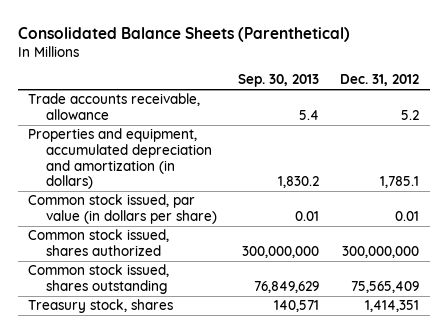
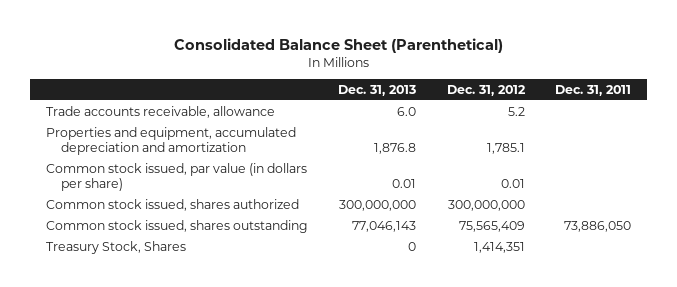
[17,26,350,42] Consolidated Balance Sheets (Parenthetical) -> [173,37,503,53] Consolidated Balance Sheet (Parenthetical)
[238,74,320,88] Sep. 30, 2013 -> none
none -> [338,84,417,96] Dec. 31, 2013
none -> [555,84,632,96] Dec. 31, 2011
[28,128,213,190] Properties and equipment, accumulated depreciation and amortization (in dollars) -> [45,126,296,156] Properties and equipment, accumulated depreciation and amortization
[28,299,174,314] Treasury stock, shares -> [45,240,186,254] Treasury Stock, Shares

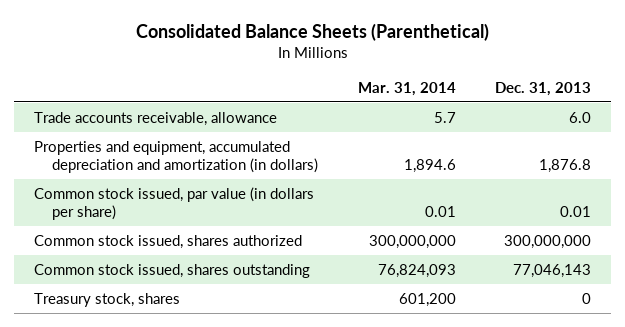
[173,37,503,53] Consolidated Balance Sheet (Parenthetical) -> [135,22,489,41] Consolidated Balance Sheets (Parenthetical)
[446,84,526,96] Dec. 31, 2012 -> none
[555,84,632,96] Dec. 31, 2011 -> none
none -> [357,81,456,96] Mar. 31, 2014
[45,126,296,156] Properties and equipment, accumulated depreciation and amortization -> [33,140,318,174] Properties and equipment, accumulated depreciation and amortization (in dollars)
[45,240,186,254] Treasury Stock, Shares -> [33,292,180,307] Treasury stock, shares

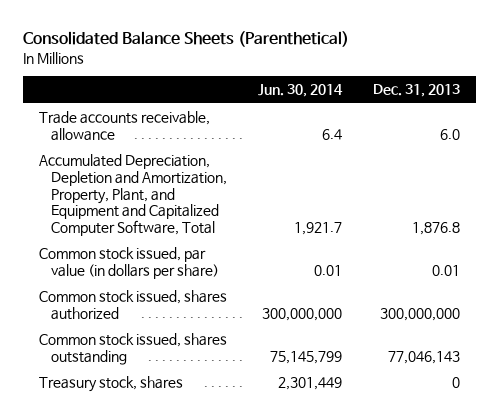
[357,81,456,96] Mar. 31, 2014 -> none
none -> [258,84,344,98] Jun. 30, 2014
[33,140,318,174] Properties and equipment, accumulated depreciation and amortization (in dollars) -> [38,154,228,236] Accumulated Depreciation, Depletion and Amortization, Property, Plant, and Equipment and Capitalized Computer Software, Total

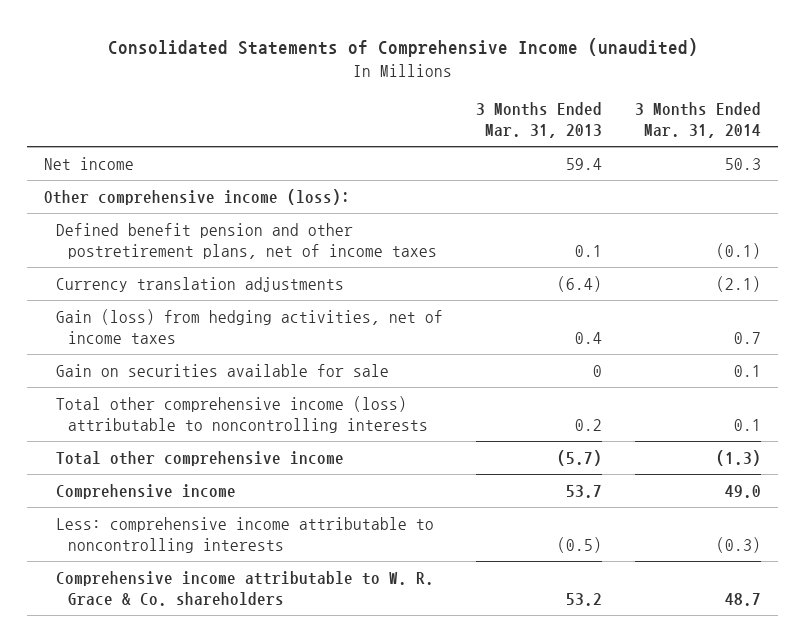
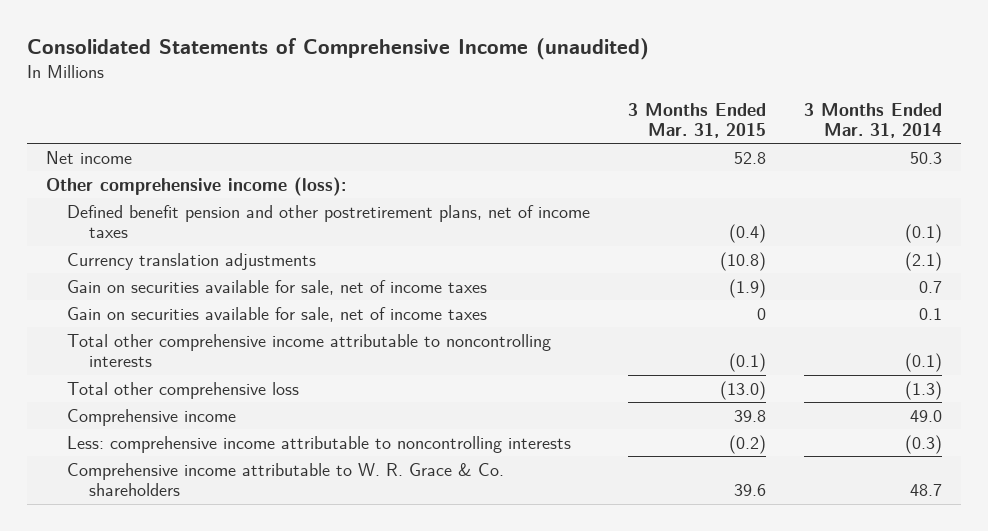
[476,102,603,139] 3 Months Ended Mar. 31, 2013 -> none
none -> [628,102,767,138] 3 Months Ended Mar. 31, 2015
[55,308,443,344] Gain (loss) from hedging activities, net of income taxes -> [67,279,488,295] Gain on securities available for sale, net of income taxes
[55,363,389,377] Gain on securities available for sale -> [67,306,488,322] Gain on securities available for sale, net of income taxes
[55,395,429,433] Total other comprehensive income (loss) attributable to noncontrolling interests -> [67,333,552,368] Total other comprehensive income attributable to noncontrolling interests
[734,418,762,431] 0.1 -> [904,353,942,373] (0.1)
[55,450,344,466] Total other comprehensive income -> [67,381,300,399] Total other comprehensive loss

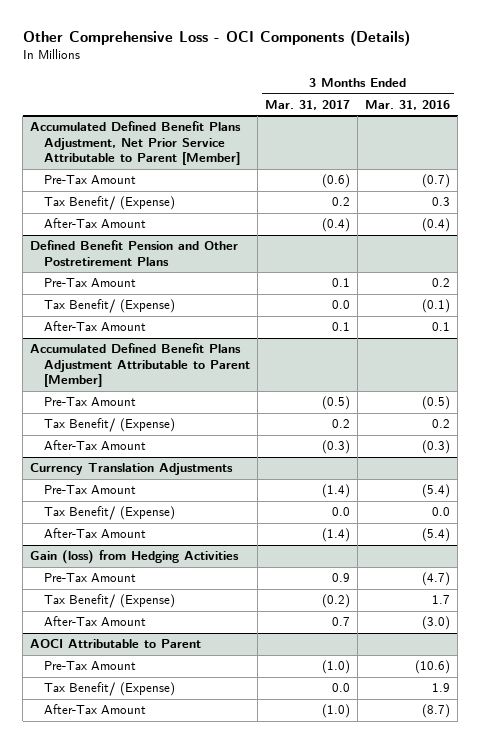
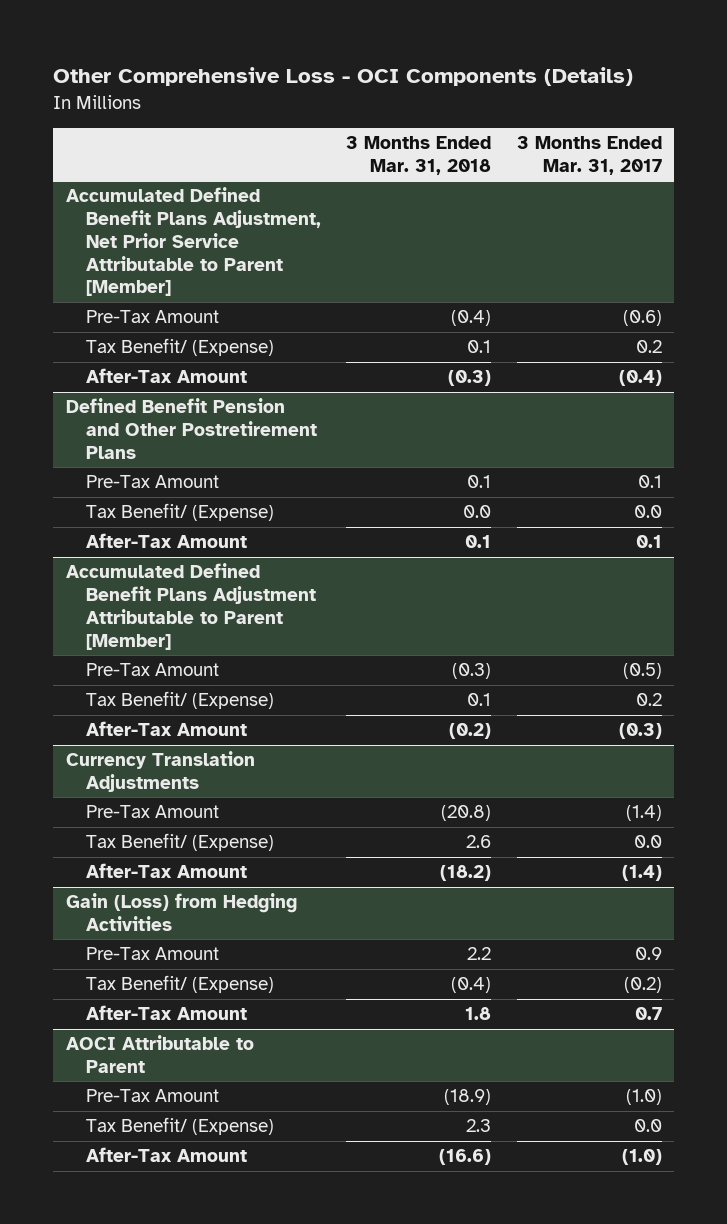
[365,99,451,110] Mar. 31, 2016 -> none
none -> [346,136,492,175] 3 Months Ended Mar. 31, 2018
[30,550,240,565] Gain (loss) from Hedging Activities -> [65,893,297,932] Gain (Loss) from Hedging Activities

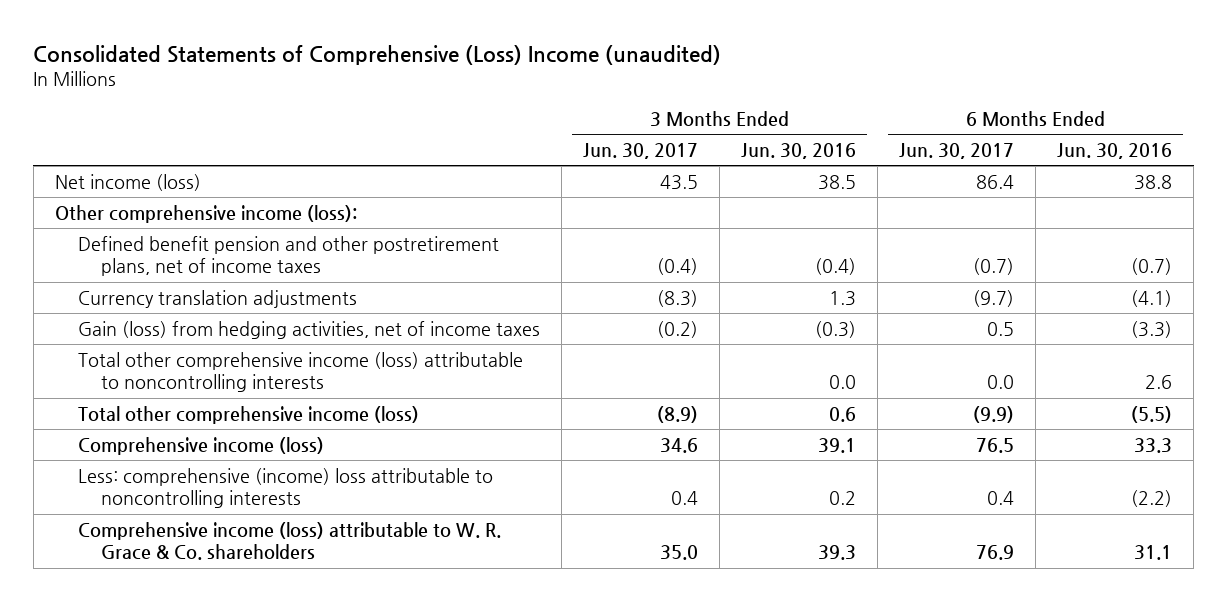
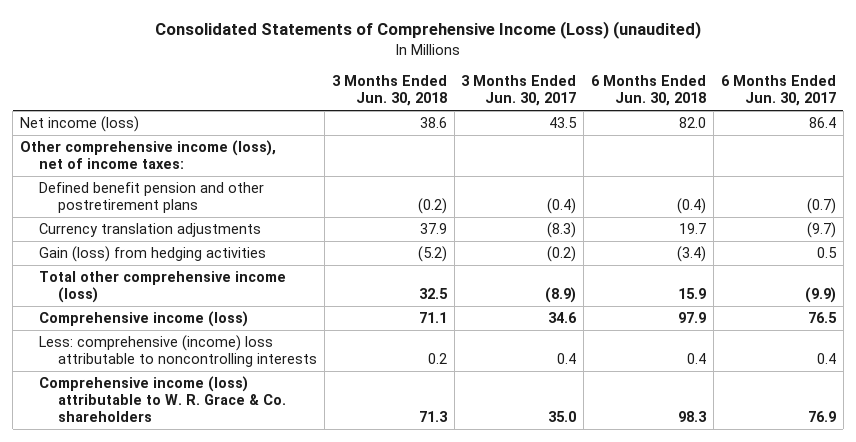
[33,45,722,66] Consolidated Statements of Comprehensive (Loss) Income (unaudited) -> [155,21,702,40] Consolidated Statements of Comprehensive Income (Loss) (unaudited)
[741,142,857,159] Jun. 30, 2016 -> none
[1057,142,1173,159] Jun. 30, 2016 -> none
none -> [331,75,447,107] 3 Months Ended Jun. 30, 2018
none -> [591,75,707,107] 6 Months Ended Jun. 30, 2018
[54,204,357,223] Other comprehensive income (loss): -> [20,140,277,169] Other comprehensive income (loss), net of income taxes:
[78,235,500,277] Defined benefit pension and other postretirement plans, net of income taxes -> [39,182,265,213] Defined benefit pension and other postretirement plans
[78,351,524,393] Total other comprehensive income (loss) attributable to noncontrolling interests -> none
[78,320,541,339] Gain (loss) from hedging activities, net of income taxes -> [39,246,267,263] Gain (loss) from hedging activities

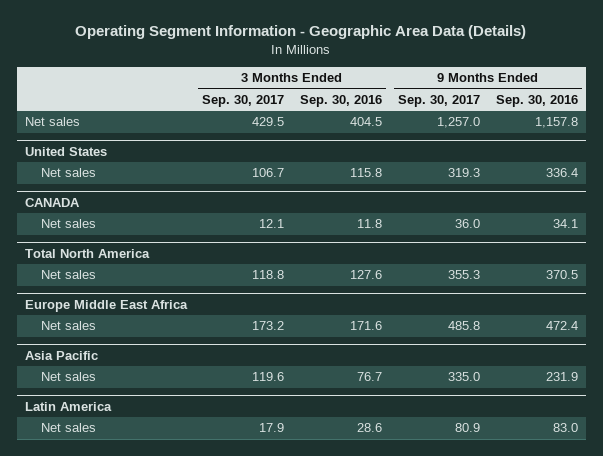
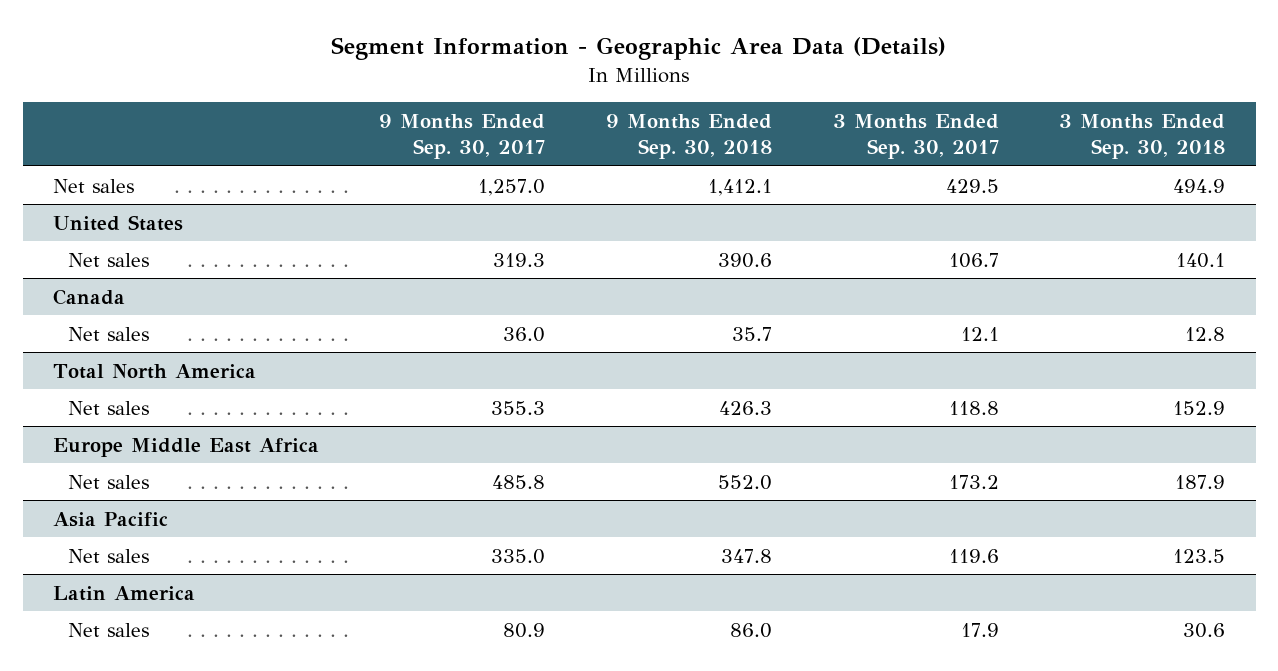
[75,25,527,40] Operating Segment Information - Geographic Area Data (Details) -> [331,37,947,61] Segment Information - Geographic Area Data (Details)
[300,94,383,107] Sep. 30, 2016 -> none
[496,94,579,107] Sep. 30, 2016 -> none
none -> [606,113,773,160] 9 Months Ended Sep. 30, 2018
none -> [1059,113,1226,160] 3 Months Ended Sep. 30, 2018
[24,197,80,207] CANADA -> [52,288,125,305] Canada

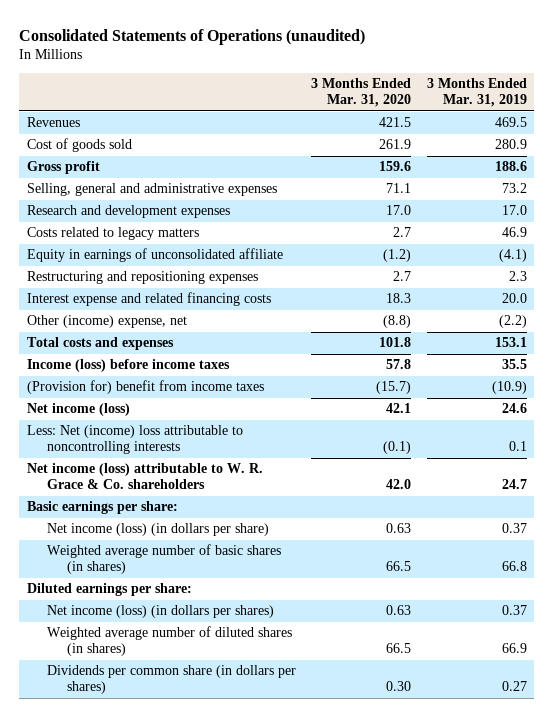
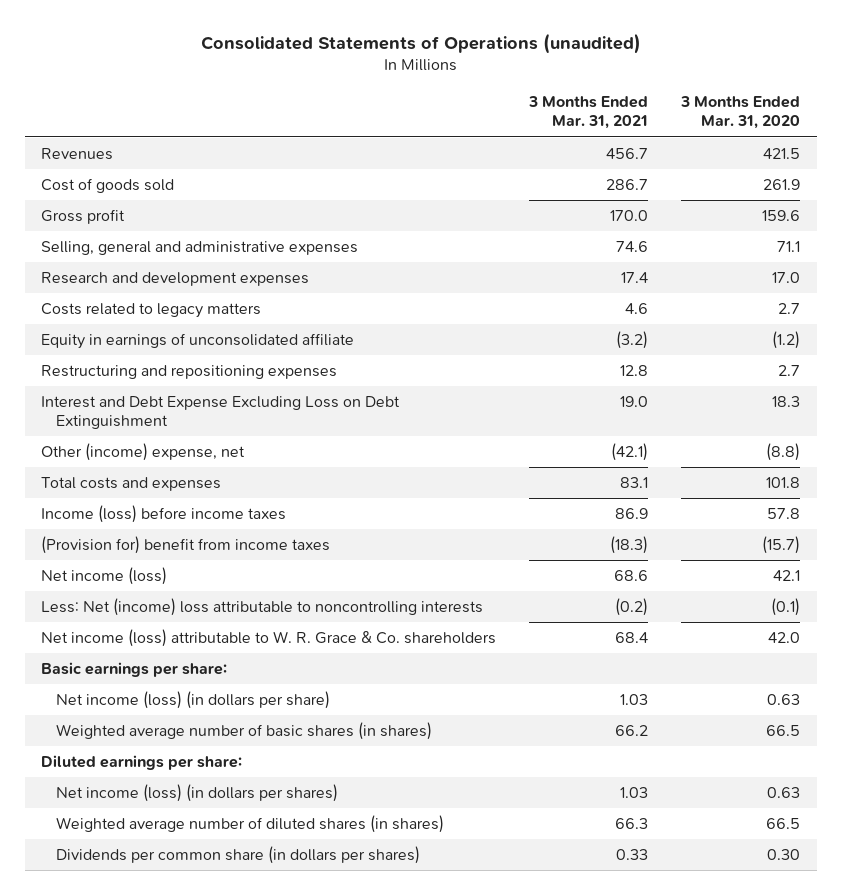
[426,78,527,108] 3 Months Ended Mar. 31, 2019 -> none
none -> [528,96,649,130] 3 Months Ended Mar. 31, 2021
[26,292,271,307] Interest expense and related financing costs -> [41,395,401,430] Interest and Debt Expense Excluding Loss on Debt Extinguishment

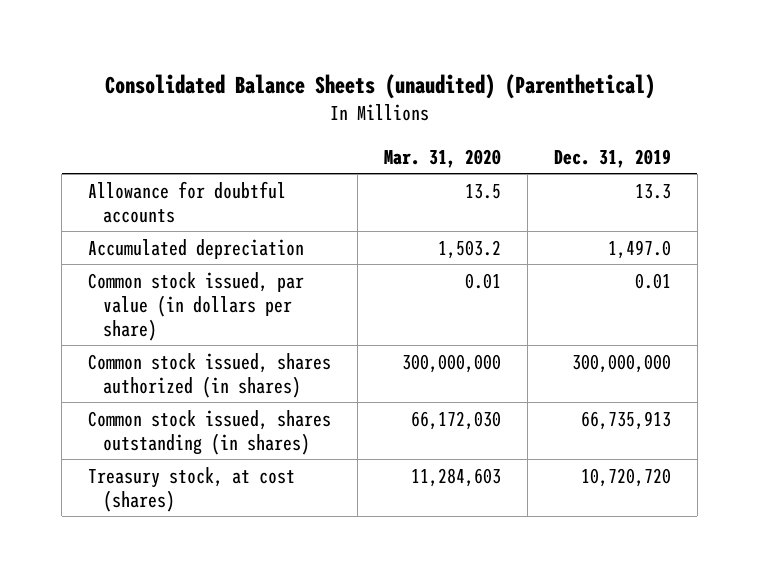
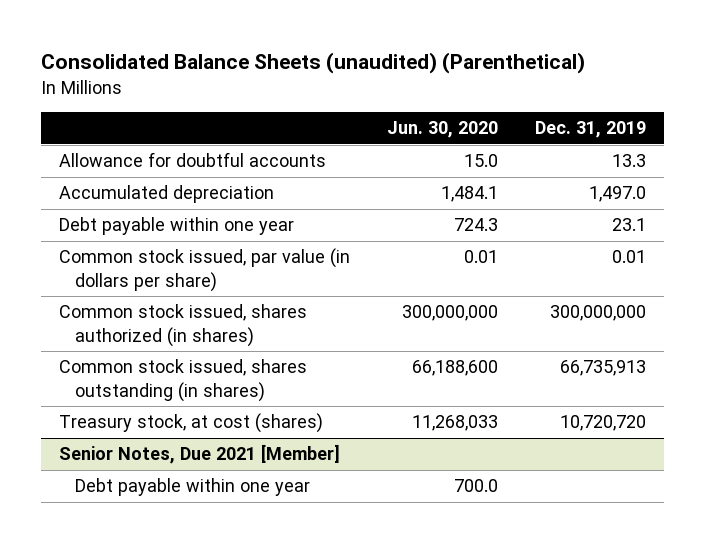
[384,148,502,168] Mar. 31, 2020 -> none
none -> [386,121,498,139] Jun. 30, 2020
none -> [59,217,295,236] Debt payable within one year
none -> [59,444,341,465] Senior Notes, Due 2021 [Member]
none -> [74,478,310,497] Debt payable within one year

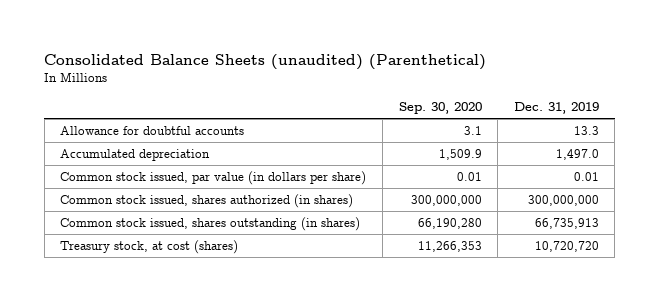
[386,121,498,139] Jun. 30, 2020 -> none
none -> [398,102,482,115] Sep. 30, 2020
[59,217,295,236] Debt payable within one year -> none
[59,444,341,465] Senior Notes, Due 2021 [Member] -> none
[74,478,310,497] Debt payable within one year -> none

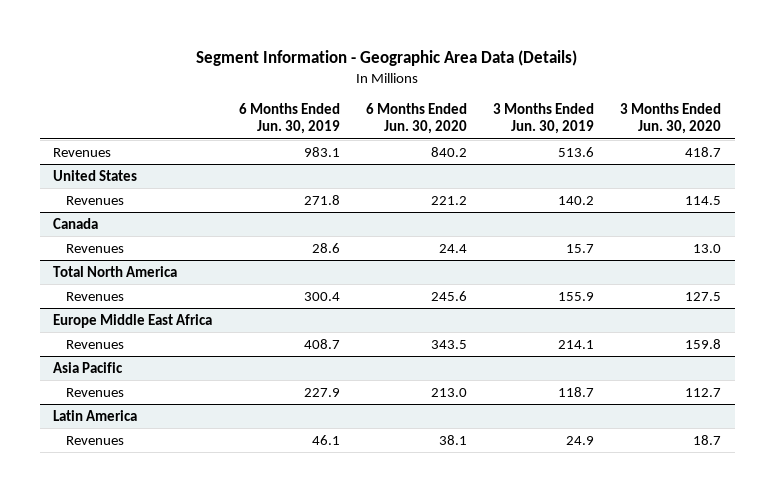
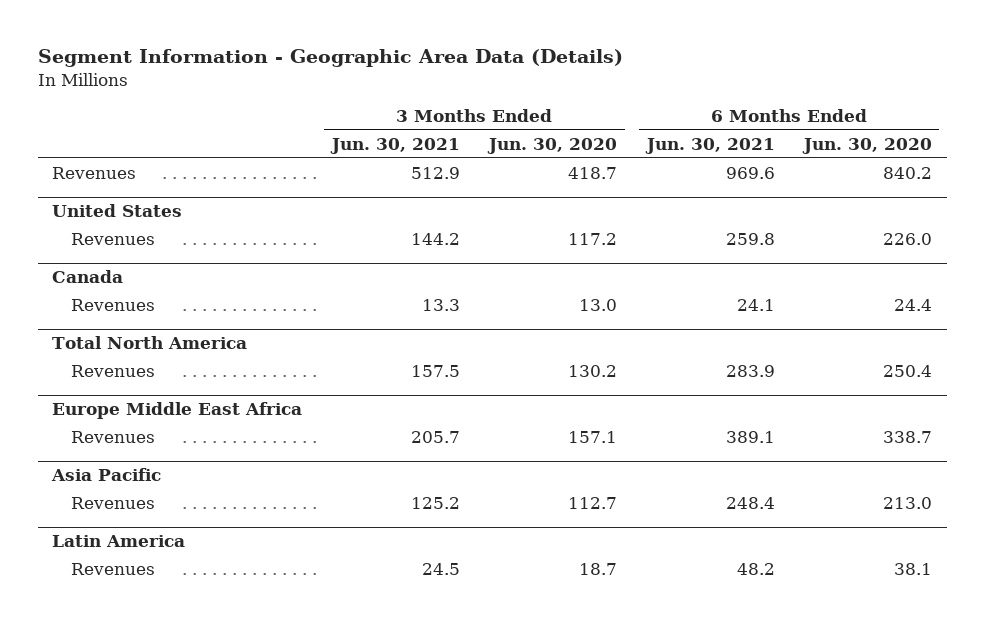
[238,102,340,135] 6 Months Ended Jun. 30, 2019 -> none
[493,102,595,135] 3 Months Ended Jun. 30, 2019 -> none
none -> [329,137,460,154] Jun. 30, 2021
none -> [644,137,775,154] Jun. 30, 2021
[430,195,467,205] 221.2 -> [882,232,932,245] 226.0
[685,195,722,205] 114.5 -> [568,232,618,245] 117.2
[430,290,467,301] 245.6 -> [882,364,932,377] 250.4
[685,291,722,301] 127.5 -> [568,364,618,377] 130.2
[430,339,467,349] 343.5 -> [882,430,932,443] 338.7
[685,338,722,349] 159.8 -> [568,430,618,443] 157.1

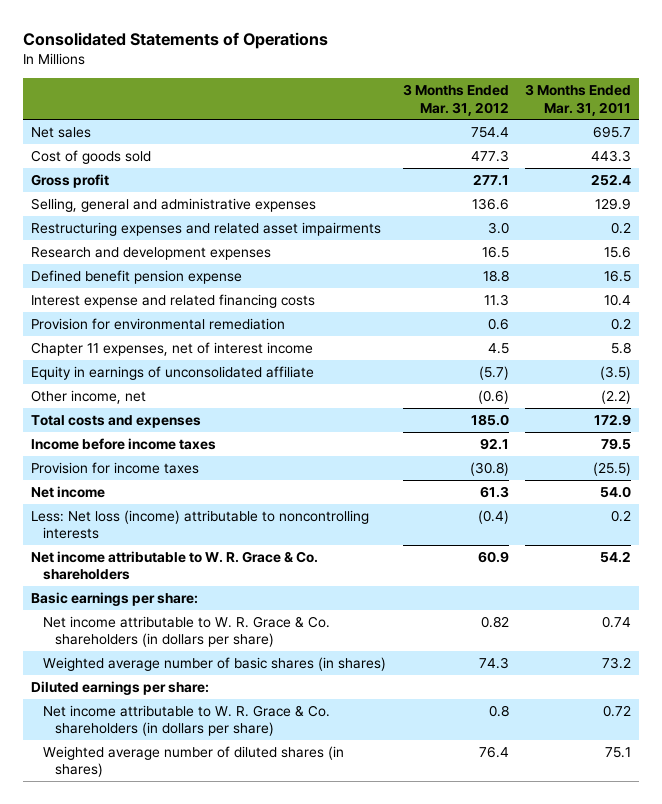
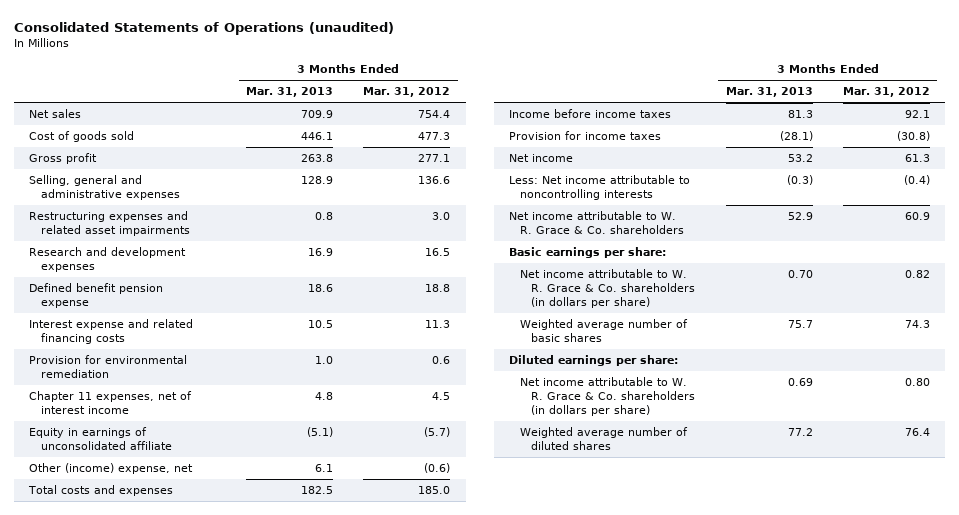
[23,32,329,50] Consolidated Statements of Operations -> [14,21,395,35] Consolidated Statements of Operations (unaudited)
[524,84,631,116] 3 Months Ended Mar. 31, 2011 -> none
none -> [246,87,334,98] Mar. 31, 2013
[31,389,147,404] Other income, net -> [29,463,194,475] Other (income) expense, net
[31,509,370,540] Less: Net loss (income) attributable to noncontrolling interests -> [508,175,690,200] Less: Net income attributable to noncontrolling interests
[43,656,387,671] Weighted average number of basic shares (in shares) -> [519,319,688,342] Weighted average number of basic shares
[488,704,509,717] 0.8 -> [904,378,930,387] 0.80
[43,745,345,778] Weighted average number of diluted shares (in shares) -> [519,427,688,450] Weighted average number of diluted shares

